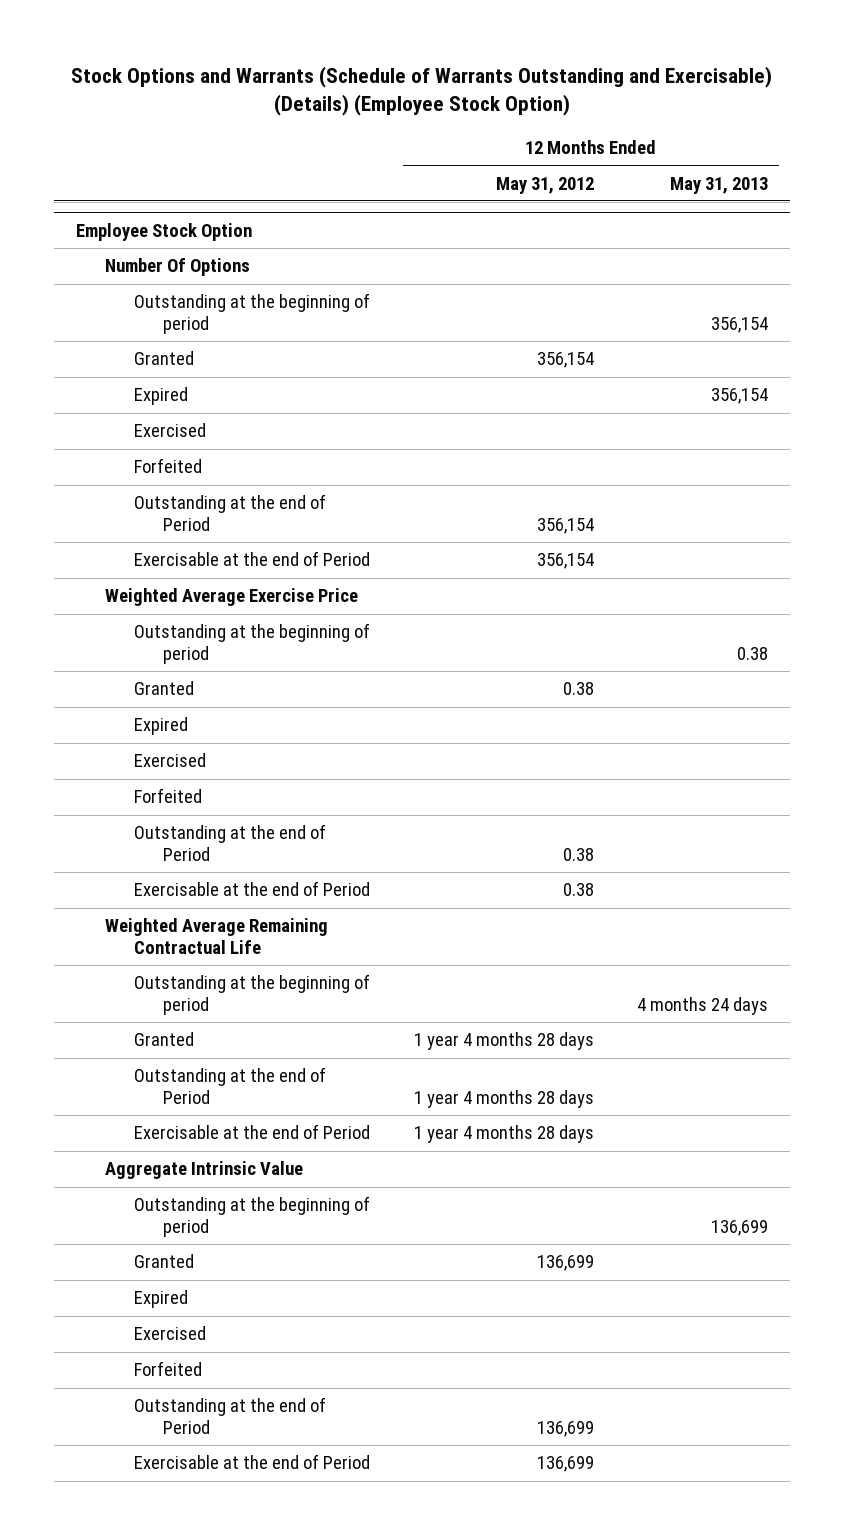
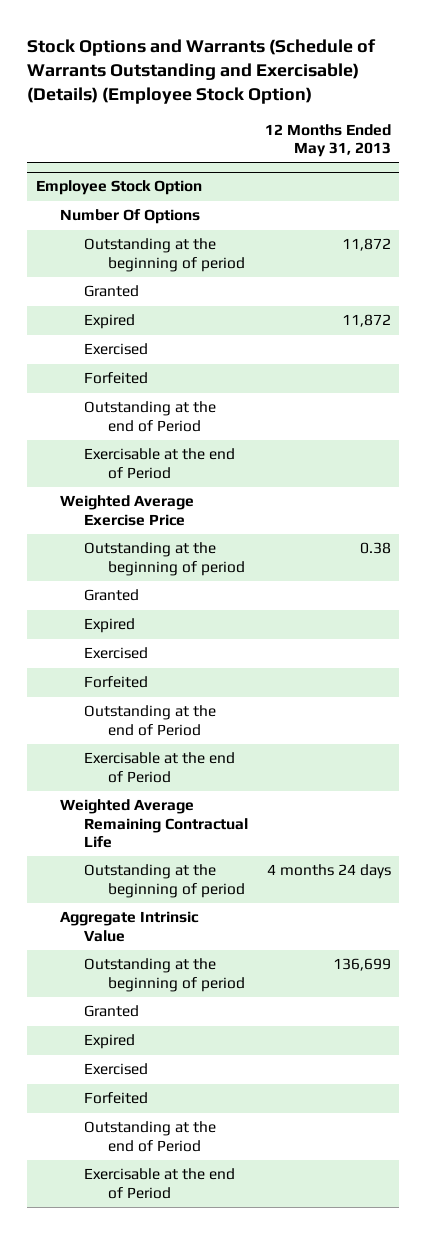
[495,176,594,194] May 31, 2012 -> none
[711,316,769,333] 356,154 -> [341,238,391,252] 11,872
[711,388,769,405] 356,154 -> [341,314,391,328] 11,872
[133,1032,194,1047] Granted -> none
[133,1067,326,1104] Outstanding at the end of Period -> none
[133,1124,370,1140] Exercisable at the end of Period -> none

